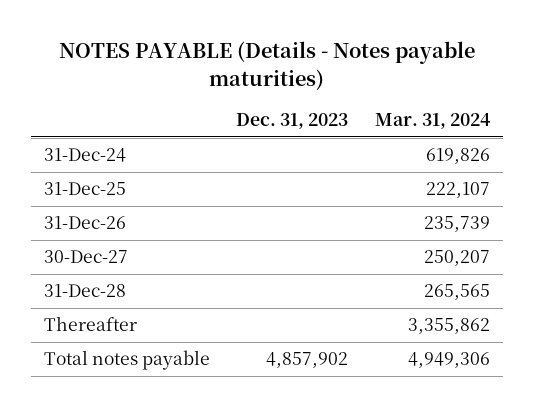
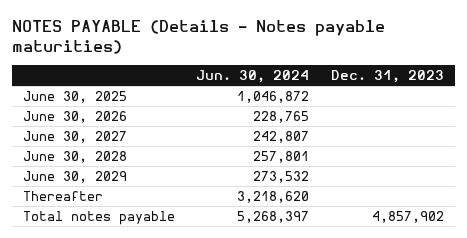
[374,113,490,130] Mar. 31, 2024 -> none
none -> [196,70,310,84] Jun. 30, 2024
[44,148,127,163] 31-Dec-24 -> [22,90,127,103] June 30, 2025
[44,182,127,196] 31-Dec-25 -> [22,110,127,123] June 30, 2026
[44,216,127,230] 31-Dec-26 -> [22,130,127,143] June 30, 2027
[44,250,129,264] 30-Dec-27 -> [22,150,127,163] June 30, 2028
[44,284,127,298] 31-Dec-28 -> [22,170,127,183] June 30, 2029

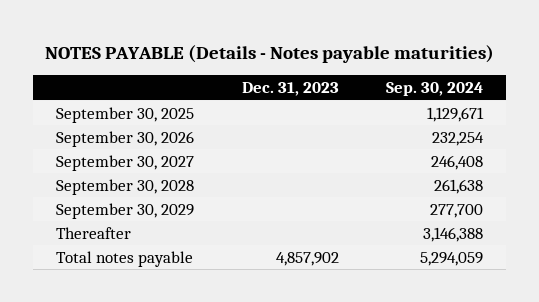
[196,70,310,84] Jun. 30, 2024 -> none
none -> [385,82,483,97] Sep. 30, 2024
[22,90,127,103] June 30, 2025 -> [56,106,195,123] September 30, 2025
[22,110,127,123] June 30, 2026 -> [56,130,195,147] September 30, 2026
[22,130,127,143] June 30, 2027 -> [56,154,195,171] September 30, 2027
[22,150,127,163] June 30, 2028 -> [56,178,195,195] September 30, 2028
[22,170,127,183] June 30, 2029 -> [56,202,195,219] September 30, 2029

